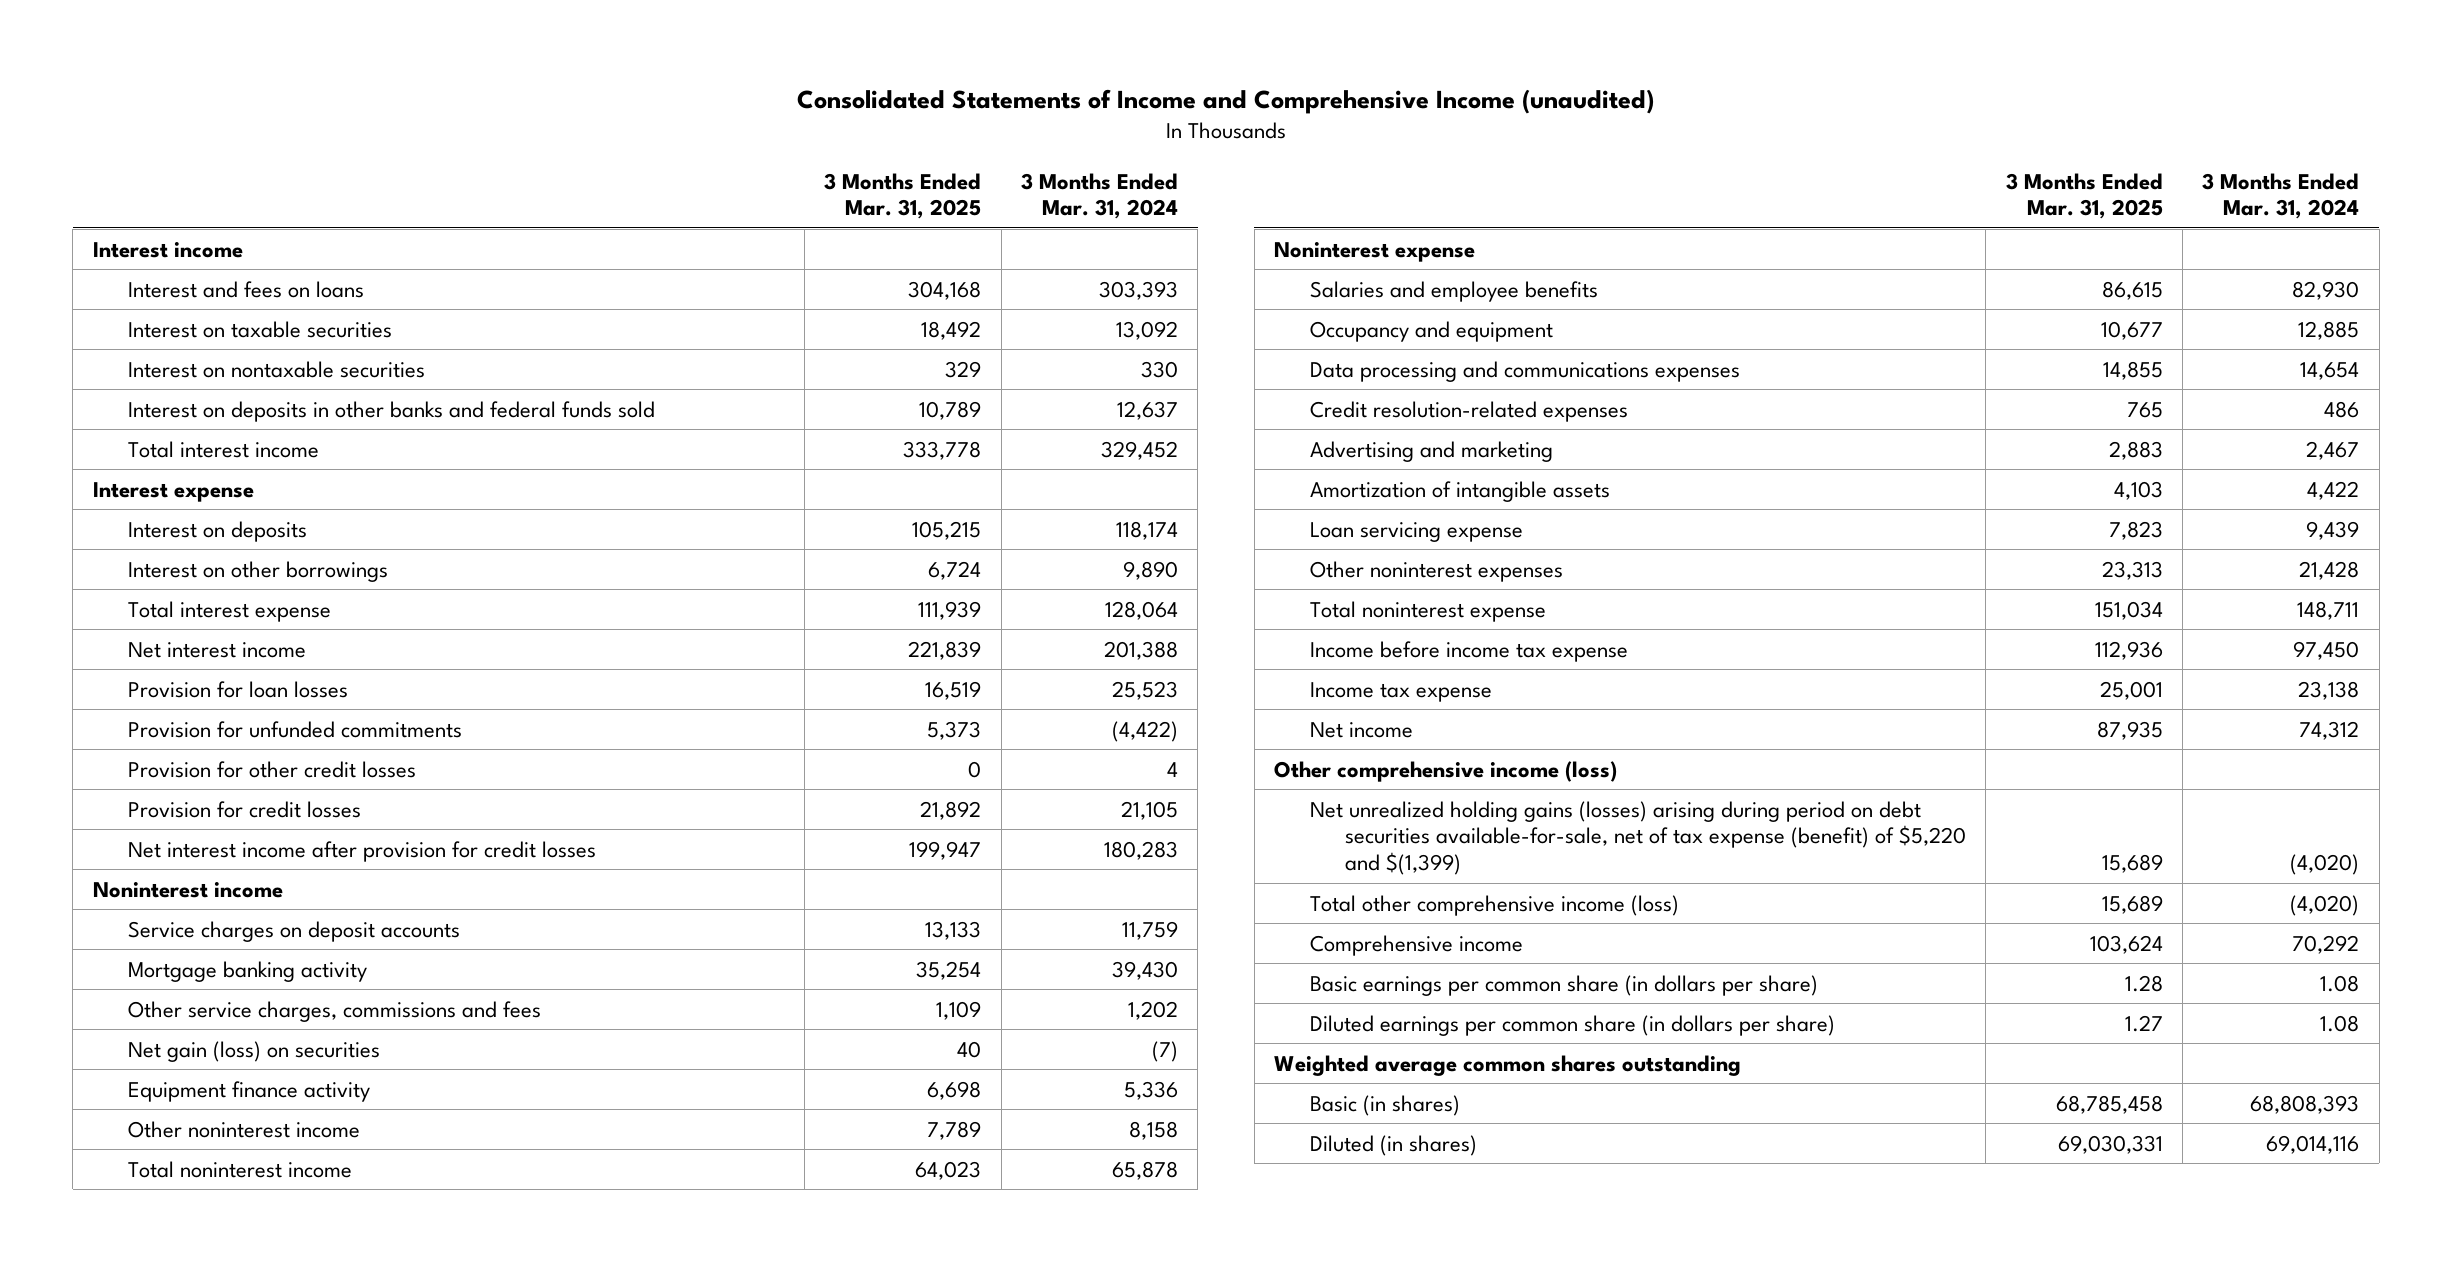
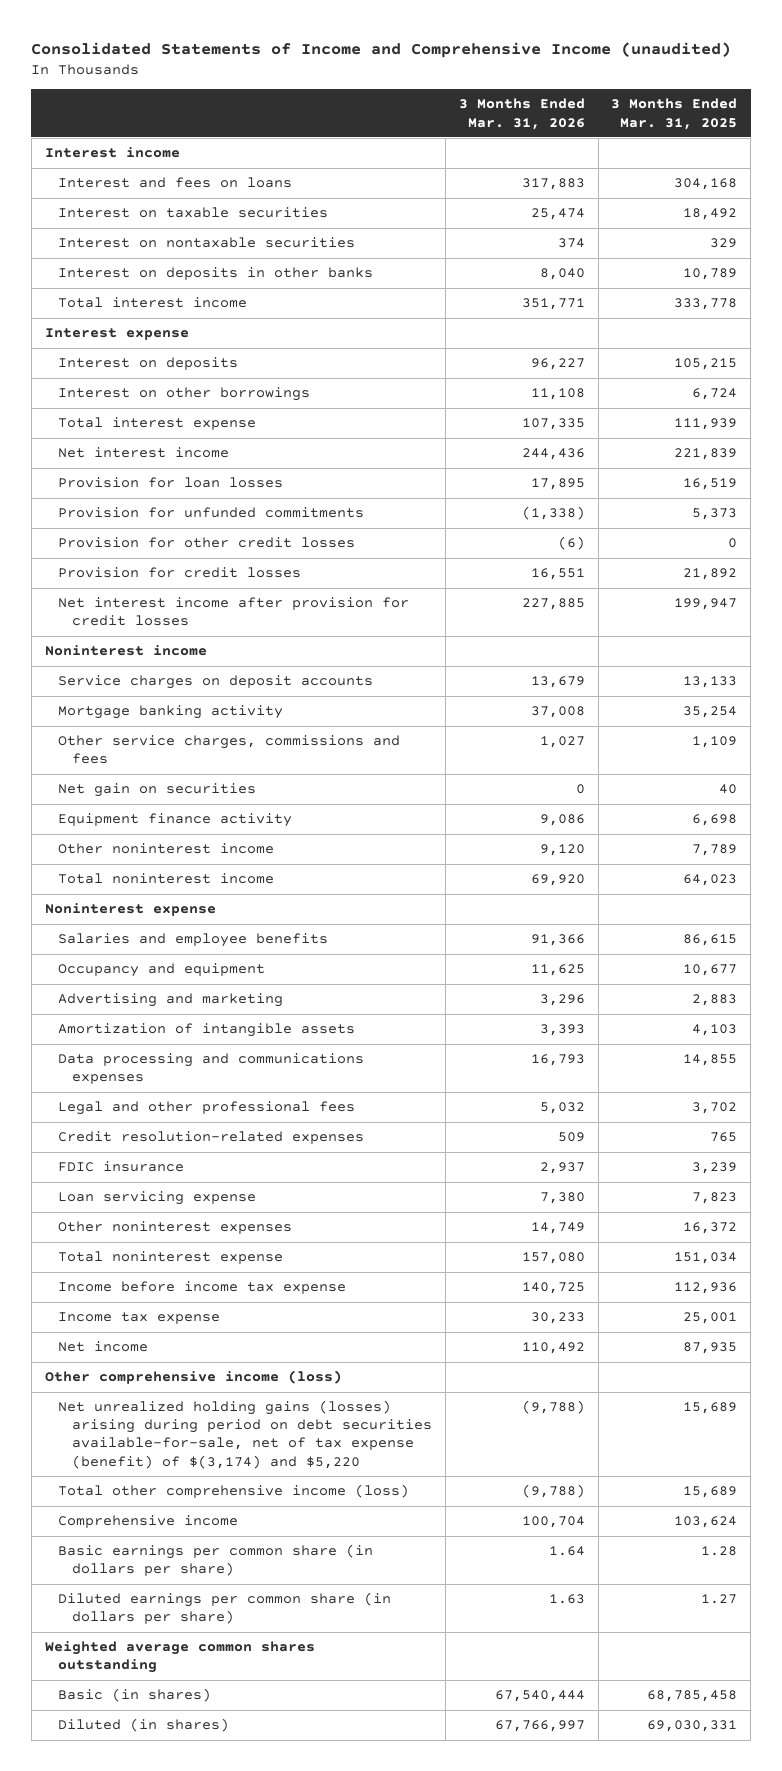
[1020,172,1178,220] 3 Months Ended Mar. 31, 2024 -> none
none -> [458,98,585,130] 3 Months Ended Mar. 31, 2026
[128,400,656,422] Interest on deposits in other banks and federal funds sold -> [58,267,374,281] Interest on deposits in other banks
[128,1040,381,1062] Net gain (loss) on securities -> [58,783,257,798] Net gain on securities
[1309,360,1740,382] Data processing and communications expenses -> [58,1053,365,1085] Data processing and communications expenses
none -> [58,1101,356,1116] Legal and other professional fees
[1309,400,1628,422] Credit resolution-related expenses -> [58,1131,365,1145] Credit resolution-related expenses
none -> [58,1161,185,1173] FDIC insurance
[2101,560,2163,580] 23,313 -> [683,1222,738,1235] 16,372
[1309,800,1966,875] Net unrealized holding gains (losses) arising during period on debt securities available-for-sale, net of tax expense (benefit) of $5,220 and $(1,399) -> [58,1400,432,1469] Net unrealized holding gains (losses) arising during period on debt securities available-for-sale, net of tax expense (benefit) of $(3,174) and $5,220

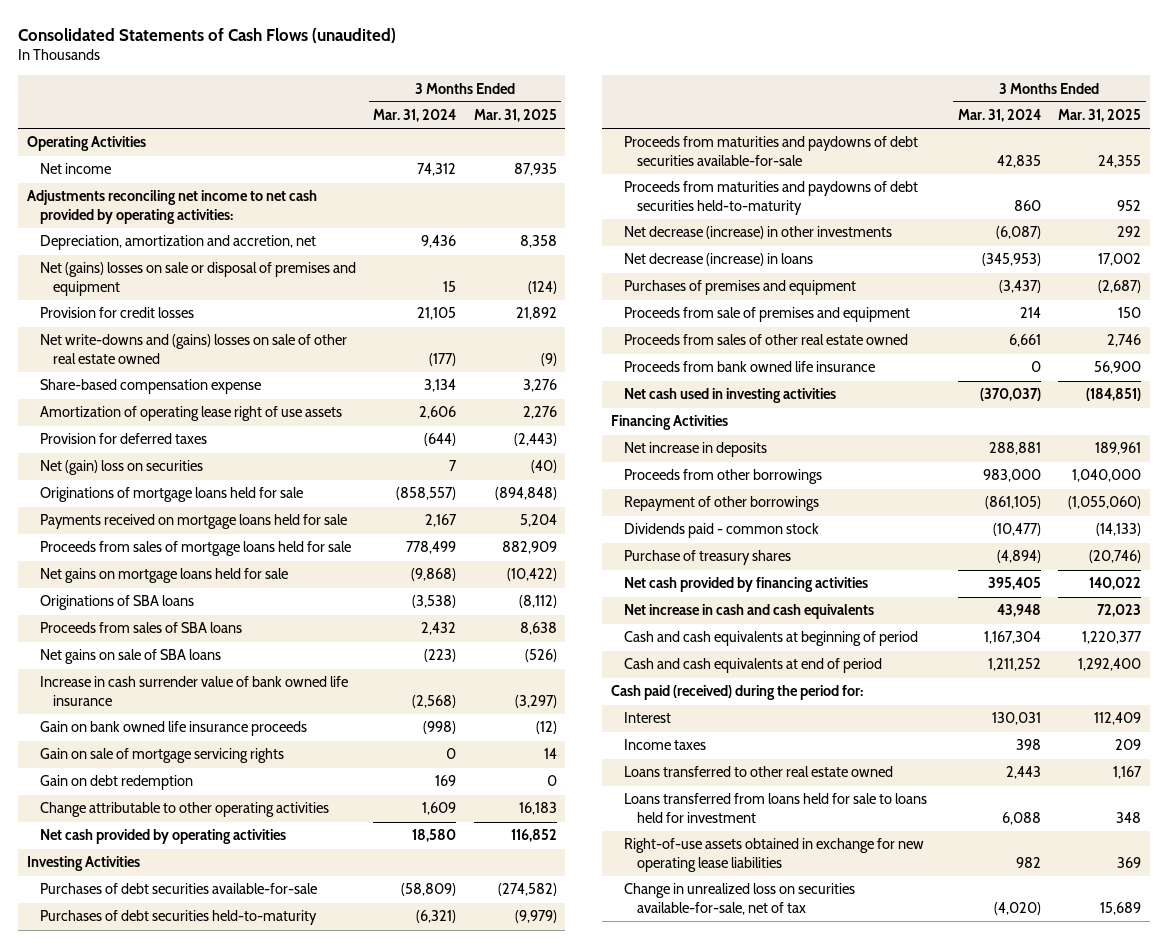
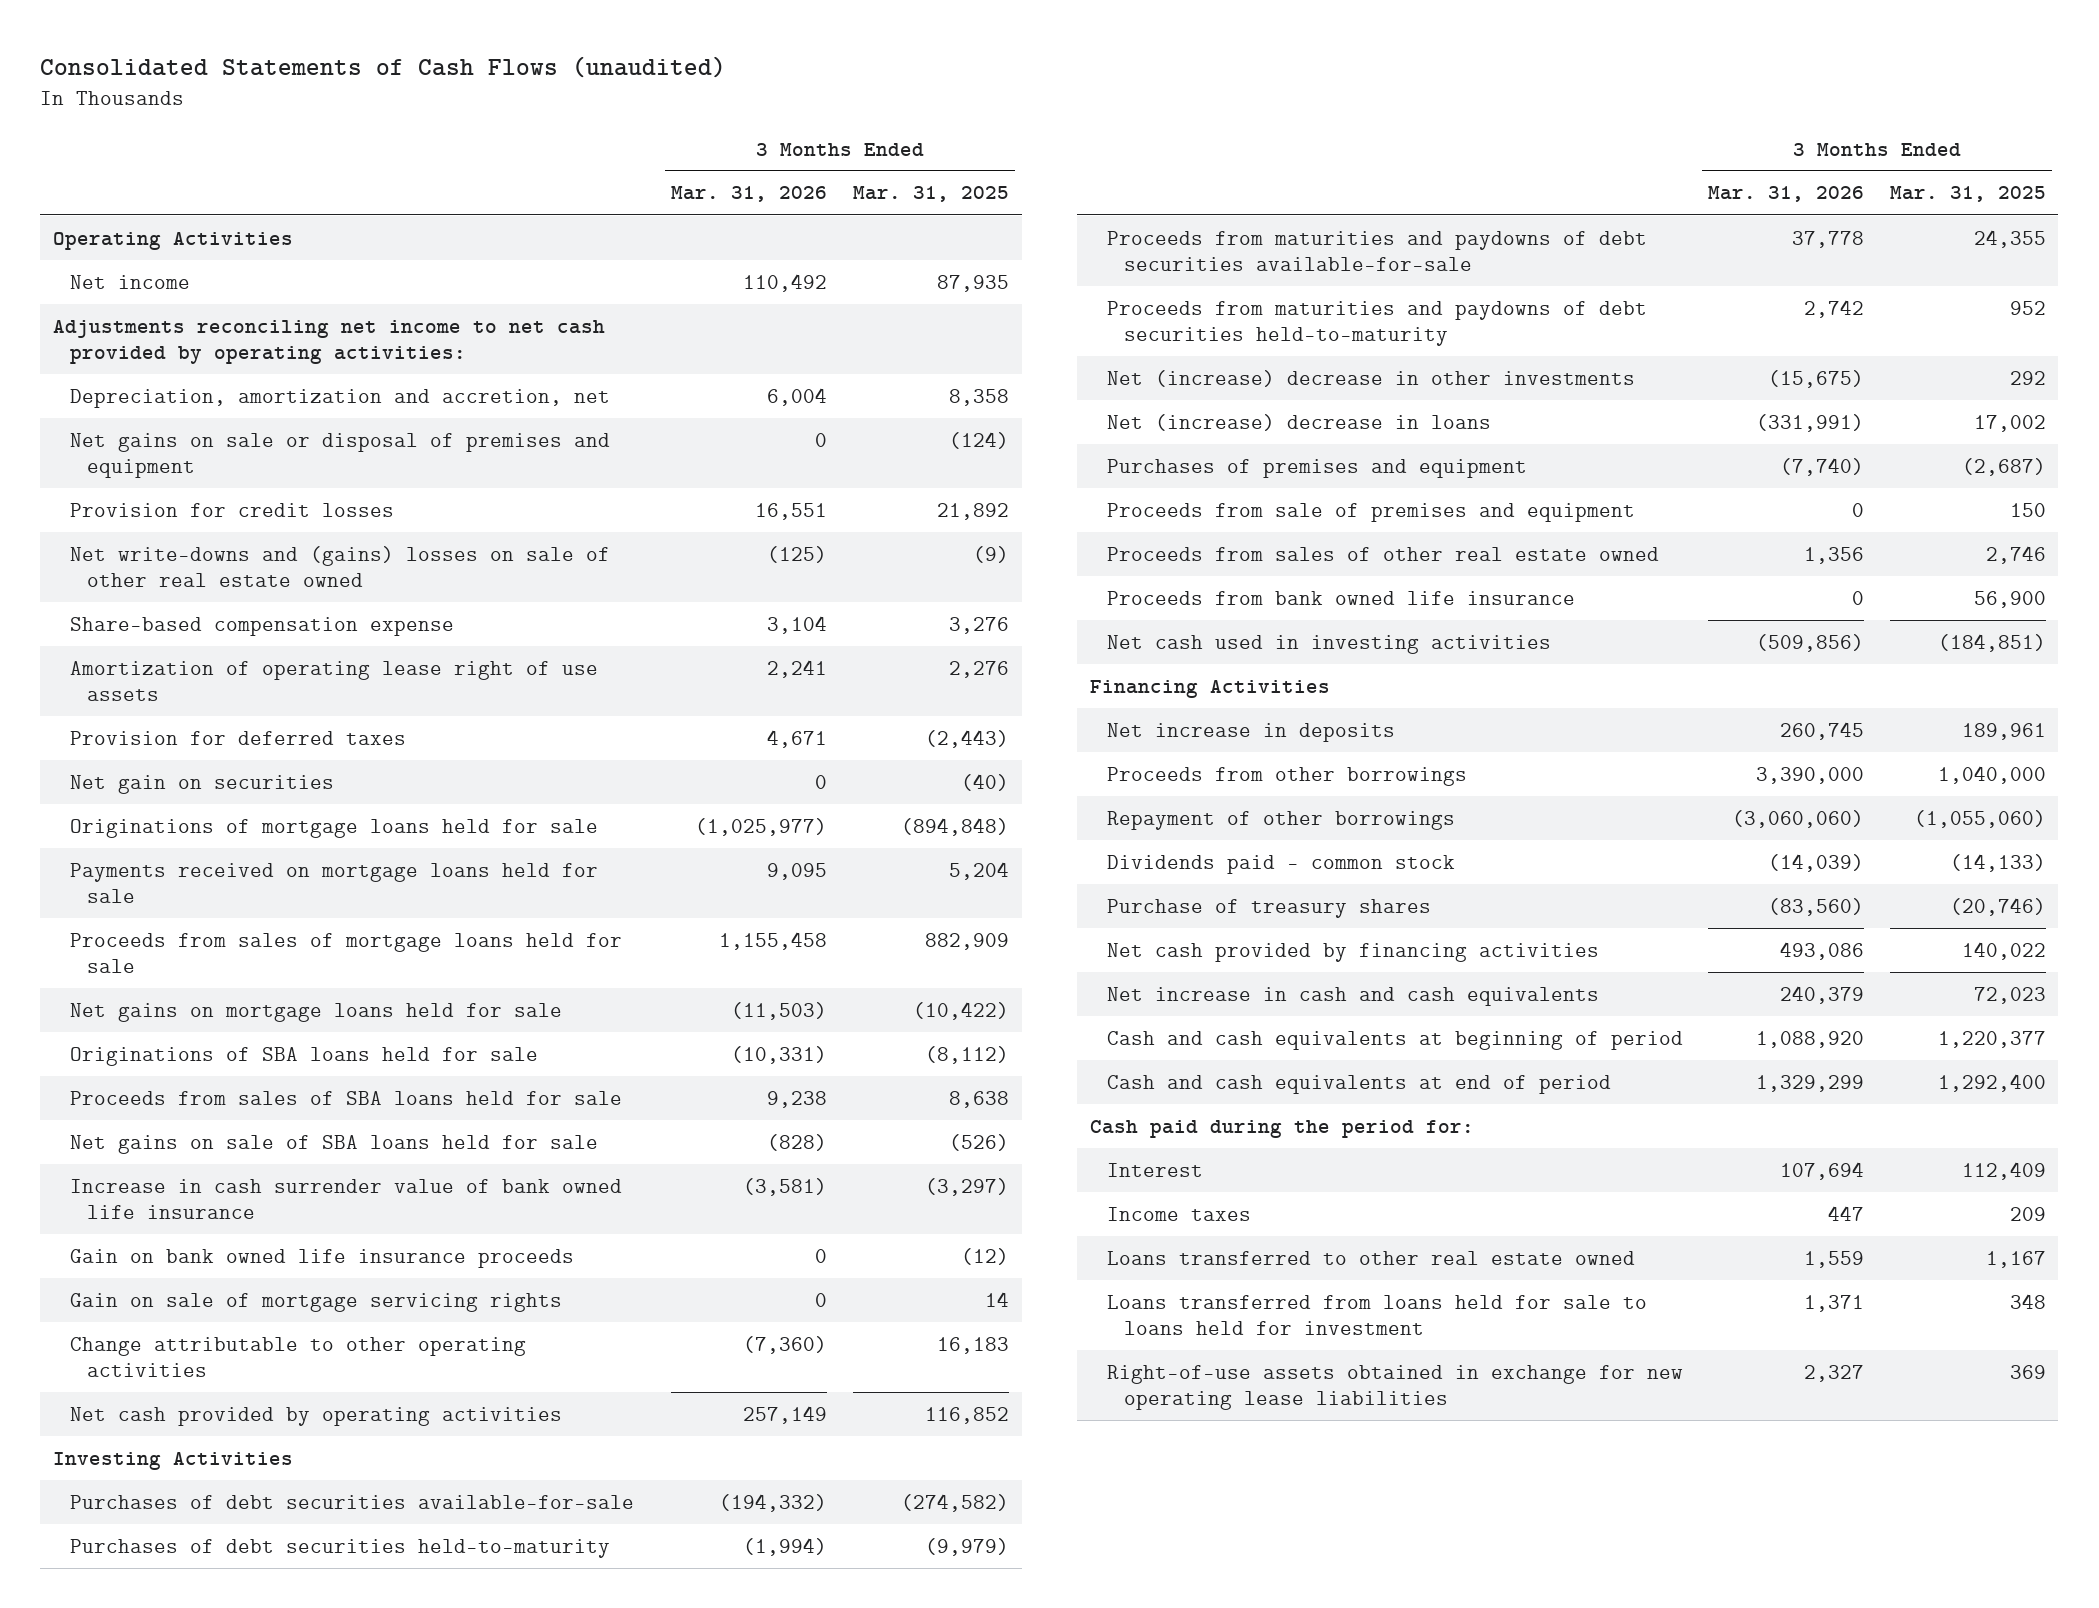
[373,109,457,123] Mar. 31, 2024 -> none
none -> [671,186,828,203] Mar. 31, 2026
[39,262,356,296] Net (gains) losses on sale or disposal of premises and equipment -> [70,432,611,479] Net gains on sale or disposal of premises and equipment
[39,460,203,476] Net (gain) loss on securities -> [70,774,335,794] Net gain on securities
[39,595,194,611] Originations of SBA loans -> [70,1046,539,1066] Originations of SBA loans held for sale
[39,622,242,634] Proceeds from sales of SBA loans -> [70,1090,623,1105] Proceeds from sales of SBA loans held for sale
[39,649,221,665] Net gains on sale of SBA loans -> [70,1134,599,1154] Net gains on sale of SBA loans held for sale
[39,775,193,791] Gain on debt redemption -> none
[624,226,893,240] Net decrease (increase) in other investments -> [1106,369,1635,387] Net (increase) decrease in other investments
[624,253,814,267] Net decrease (increase) in loans -> [1106,413,1491,431] Net (increase) decrease in loans
[610,685,863,701] Cash paid (received) during the period for: -> [1089,1119,1474,1138] Cash paid during the period for:
[624,883,856,915] Change in unrealized loss on securities available-for-sale, net of tax -> none

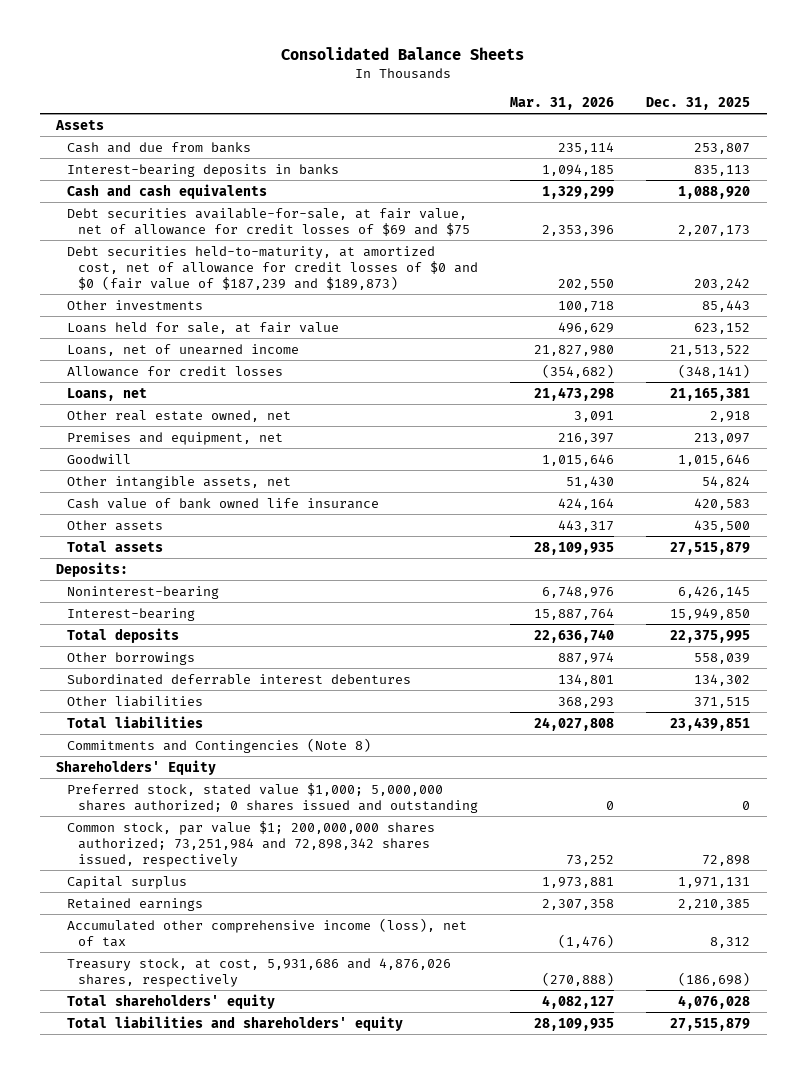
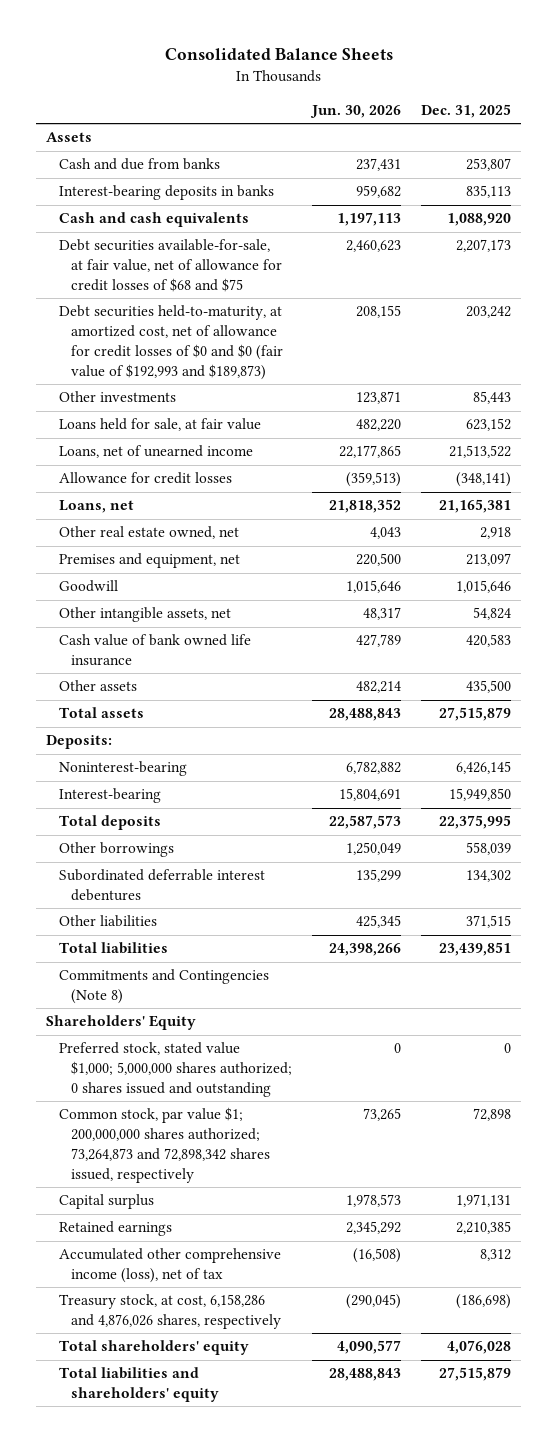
[510,96,615,110] Mar. 31, 2026 -> none
none -> [309,104,401,118] Jun. 30, 2026
[66,207,470,236] Debt securities available-for-sale, at fair value, net of allowance for credit losses of $69 and $75 -> [58,239,282,292] Debt securities available-for-sale, at fair value, net of allowance for credit losses of $68 and $75
[66,245,478,290] Debt securities held-to-maturity, at amortized cost, net of allowance for credit losses of $0 and $0 (fair value of $187,239 and $189,873) -> [58,305,283,380] Debt securities held-to-maturity, at amortized cost, net of allowance for credit losses of $0 and $0 (fair value of $192,993 and $189,873)
[66,820,435,867] Common stock, par value $1; 200,000,000 shares authorized; 73,251,984 and 72,898,342 shares issued, respectively -> [58,1107,270,1183] Common stock, par value $1; 200,000,000 shares authorized; 73,264,873 and 72,898,342 shares issued, respectively
[66,957,451,987] Treasury stock, at cost, 5,931,686 and 4,876,026 shares, respectively -> [58,1294,281,1330] Treasury stock, at cost, 6,158,286 and 4,876,026 shares, respectively

